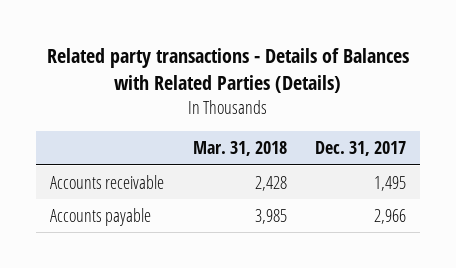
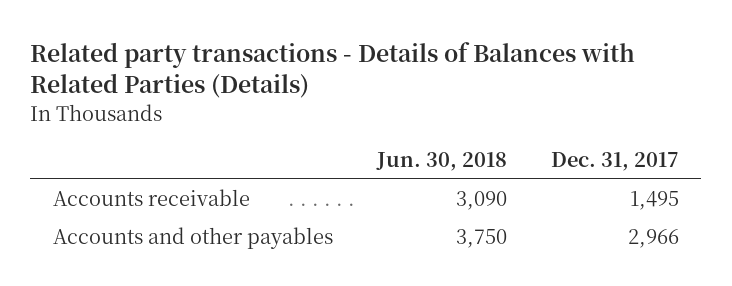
[192,141,287,157] Mar. 31, 2018 -> none
none -> [375,152,507,172] Jun. 30, 2018
[50,207,152,226] Accounts payable -> [52,227,333,250] Accounts and other payables

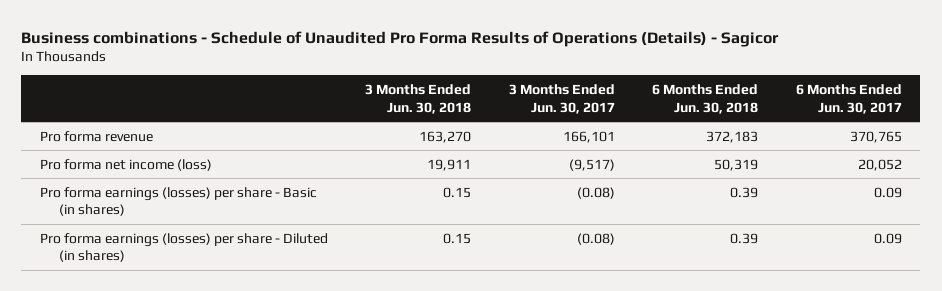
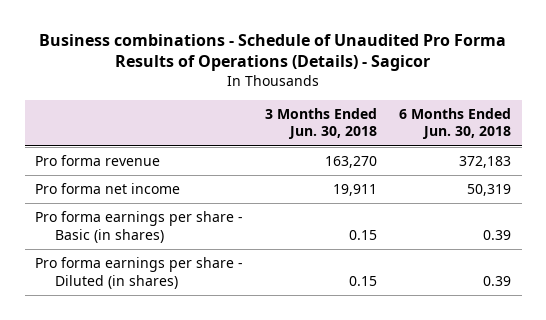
[508,83,615,114] 3 Months Ended Jun. 30, 2017 -> none
[795,83,902,114] 6 Months Ended Jun. 30, 2017 -> none
[39,158,212,171] Pro forma net income (loss) -> [35,183,181,195] Pro forma net income
[39,186,317,217] Pro forma earnings (losses) per share - Basic (in shares) -> [35,211,244,243] Pro forma earnings per share - Basic (in shares)
[39,232,328,263] Pro forma earnings (losses) per share - Diluted (in shares) -> [35,257,244,289] Pro forma earnings per share - Diluted (in shares)

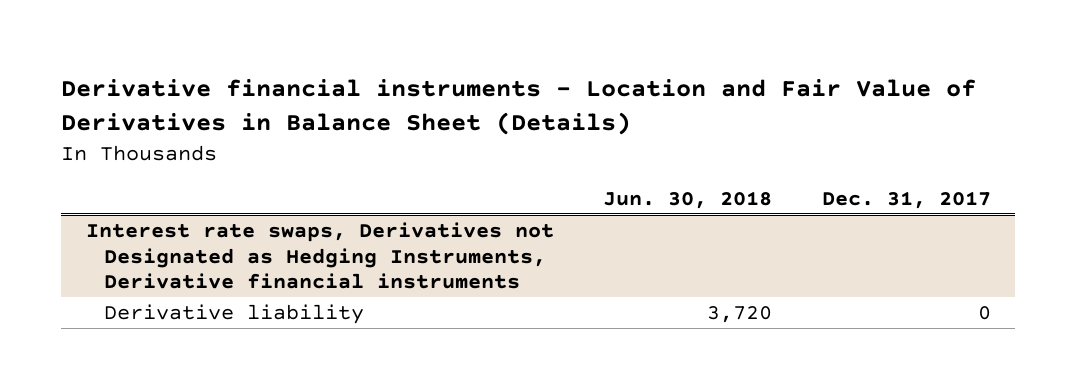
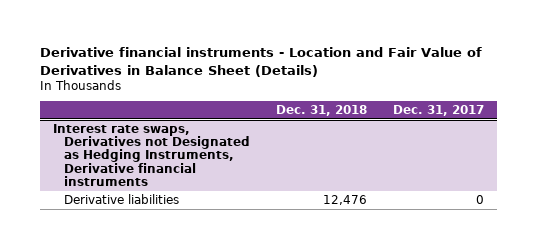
[603,190,773,209] Jun. 30, 2018 -> none
none -> [276,105,368,117] Dec. 31, 2018
[104,304,365,325] Derivative liability -> [64,193,180,204] Derivative liabilities

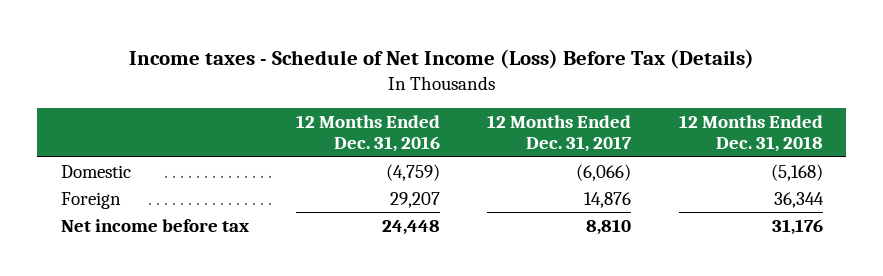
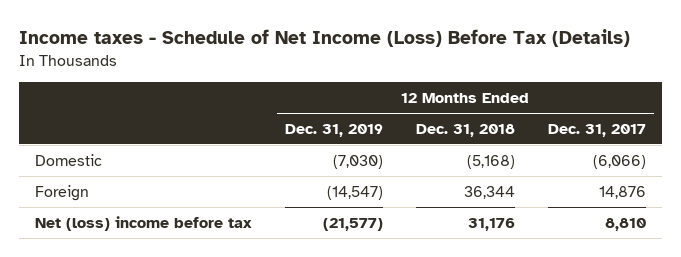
[295,115,440,153] 12 Months Ended Dec. 31, 2016 -> none
none -> [285,124,384,138] Dec. 31, 2019
[60,218,249,232] Net income before tax -> [35,215,253,231] Net (loss) income before tax

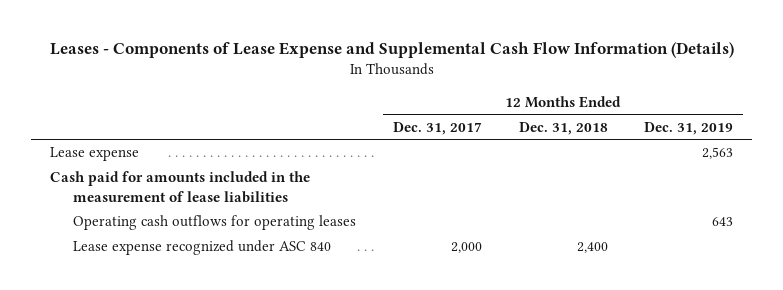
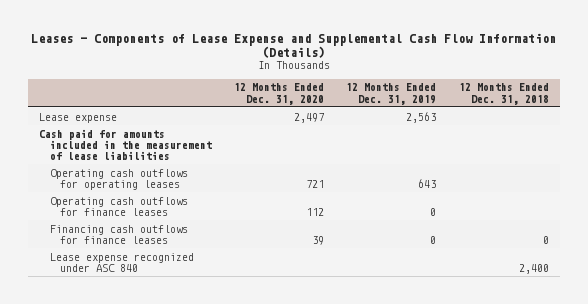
[392,121,482,135] Dec. 31, 2017 -> none
none -> [234,83,325,105] 12 Months Ended Dec. 31, 2020
none -> [49,196,188,216] Operating cash outflows for finance leases
none -> [49,224,188,244] Financing cash outflows for finance leases

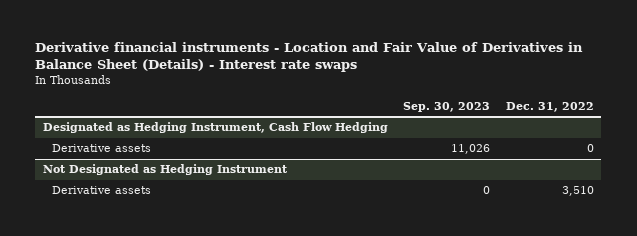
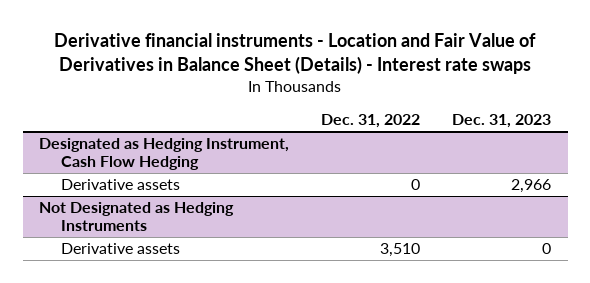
[403,101,491,112] Sep. 30, 2023 -> none
none -> [452,114,552,129] Dec. 31, 2023
[42,164,288,176] Not Designated as Hedging Instrument -> [38,202,234,232] Not Designated as Hedging Instruments

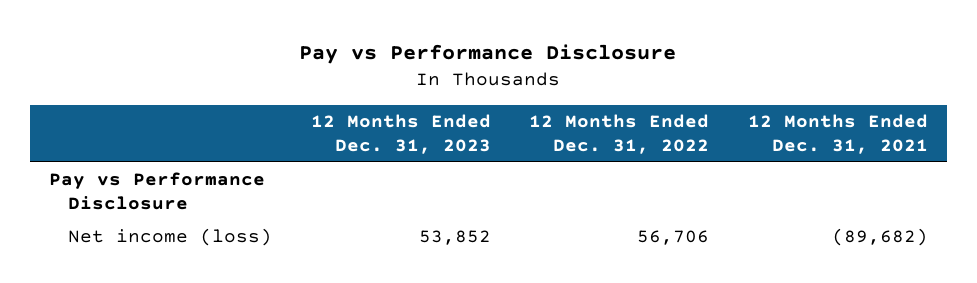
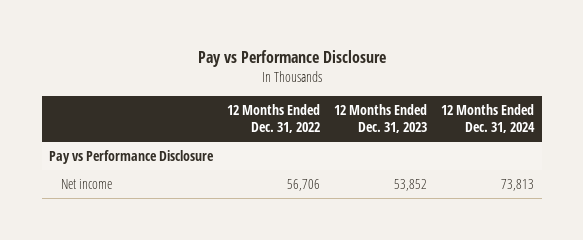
[747,113,928,155] 12 Months Ended Dec. 31, 2021 -> none
none -> [441,104,536,134] 12 Months Ended Dec. 31, 2024
[68,228,273,247] Net income (loss) -> [61,178,113,189] Net income

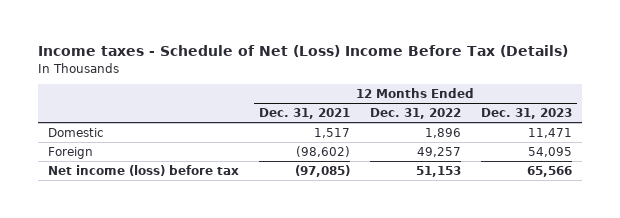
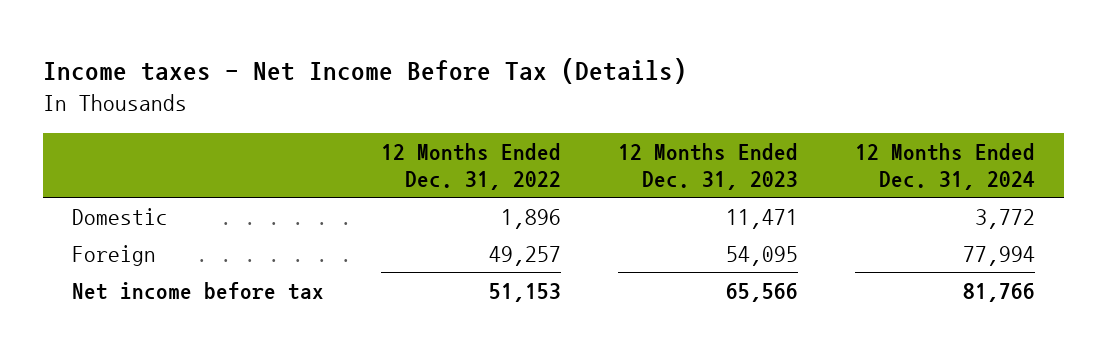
[37,45,568,58] Income taxes - Schedule of Net (Loss) Income Before Tax (Details) -> [43,58,688,85] Income taxes - Net Income Before Tax (Details)
[258,108,350,120] Dec. 31, 2021 -> none
none -> [855,143,1036,190] 12 Months Ended Dec. 31, 2024
[47,164,239,176] Net income (loss) before tax -> [71,282,324,301] Net income before tax

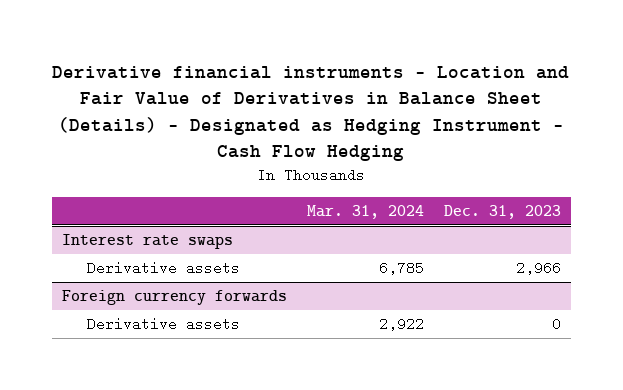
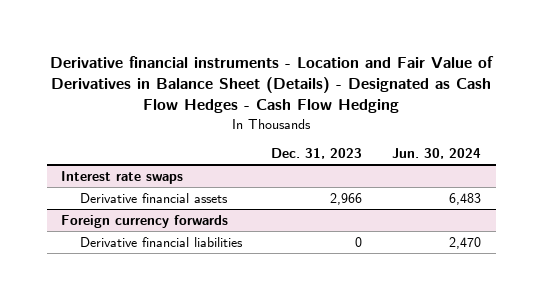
[52,66,570,161] Derivative financial instruments - Location and Fair Value of Derivatives in Balance Sheet (Details) - Designated as Hedging Instrument - Cash Flow Hedging -> [50,55,495,114] Derivative financial instruments - Location and Fair Value of Derivatives in Balance Sheet (Details) - Designated as Cash Flow Hedges - Cash Flow Hedging
[306,204,424,219] Mar. 31, 2024 -> none
none -> [392,148,482,160] Jun. 30, 2024
[86,261,240,276] Derivative assets -> [79,192,228,203] Derivative financial assets
[86,317,240,332] Derivative assets -> none
none -> [79,236,243,247] Derivative financial liabilities

